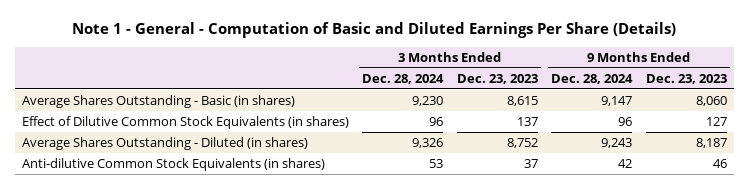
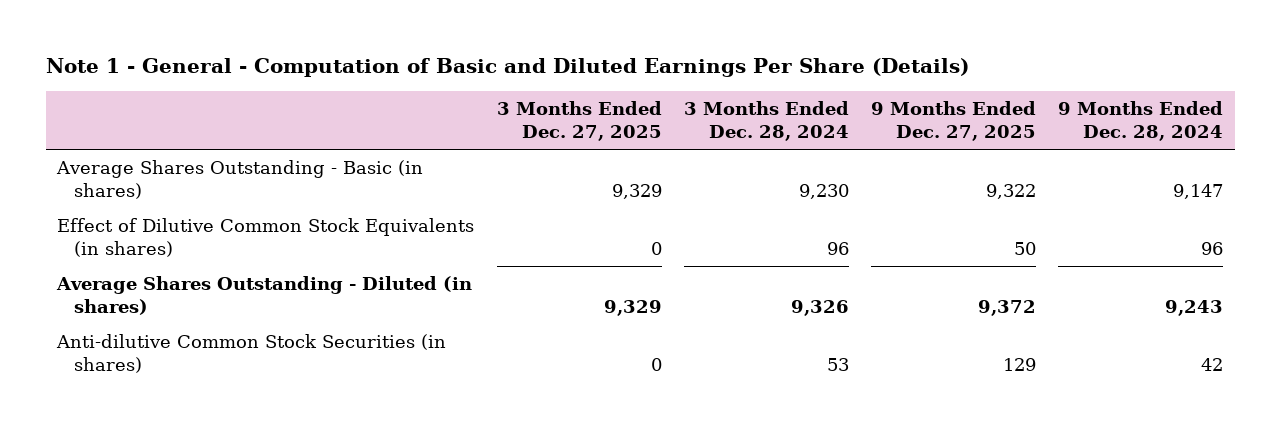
[456,73,538,84] Dec. 23, 2023 -> none
[645,73,727,84] Dec. 23, 2023 -> none
none -> [496,101,662,141] 3 Months Ended Dec. 27, 2025
none -> [871,101,1037,141] 9 Months Ended Dec. 27, 2025
[21,157,325,171] Anti-dilutive Common Stock Equivalents (in shares) -> [56,334,447,373] Anti-dilutive Common Stock Securities (in shares)

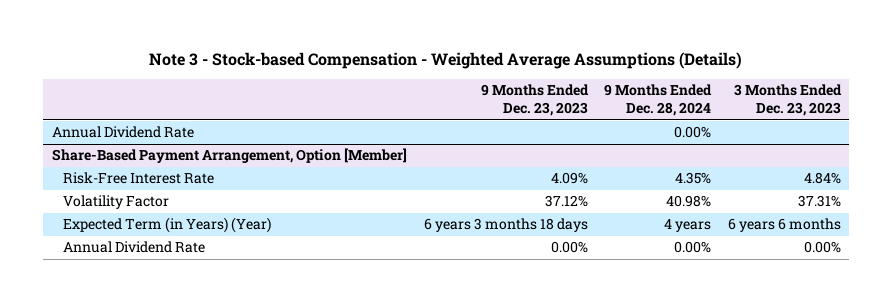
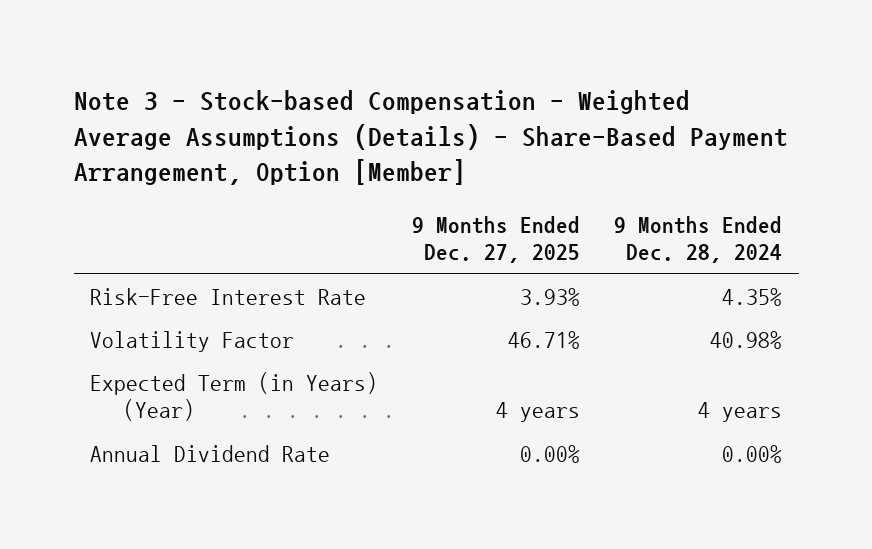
[149,51,743,69] Note 3 - Stock-based Compensation - Weighted Average Assumptions (Details) -> [73,90,788,186] Note 3 - Stock-based Compensation - Weighted Average Assumptions (Details) - Share-Based Payment Arrangement, Option [Member]
[480,84,589,117] 9 Months Ended Dec. 23, 2023 -> none
[734,84,843,117] 3 Months Ended Dec. 23, 2023 -> none
none -> [412,216,581,264] 9 Months Ended Dec. 27, 2025
[51,126,194,139] Annual Dividend Rate -> none
[51,148,407,164] Share-Based Payment Arrangement, Option [Member] -> none

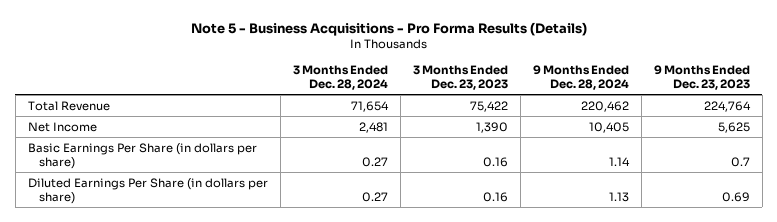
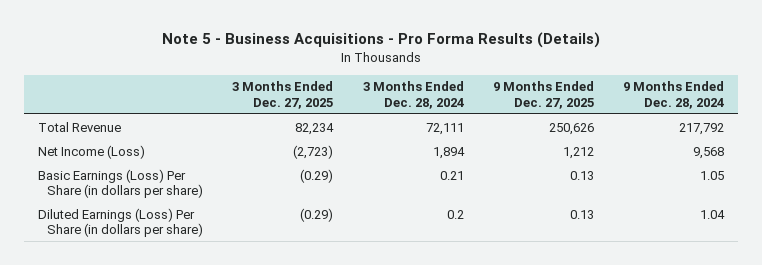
[412,65,508,91] 3 Months Ended Dec. 23, 2023 -> none
[653,65,750,91] 9 Months Ended Dec. 23, 2023 -> none
none -> [232,81,334,109] 3 Months Ended Dec. 27, 2025
none -> [492,81,594,109] 9 Months Ended Dec. 27, 2025
[350,100,389,112] 71,654 -> [425,122,464,135] 72,111
[580,100,629,112] 220,462 -> [678,122,724,135] 217,792
[27,121,97,132] Net Income -> [38,144,146,159] Net Income (Loss)
[358,121,388,133] 2,481 -> [432,146,465,159] 1,894
[588,121,629,133] 10,405 -> [692,146,724,159] 9,568
[27,142,257,169] Basic Earnings Per Share (in dollars per share) -> [38,168,204,199] Basic Earnings (Loss) Per Share (in dollars per share)
[361,156,388,167] 0.27 -> [439,170,464,180] 0.21
[608,156,630,166] 1.14 -> [699,170,724,180] 1.05
[27,177,268,204] Diluted Earnings Per Share (in dollars per share) -> [38,207,204,238] Diluted Earnings (Loss) Per Share (in dollars per share)
[361,191,388,202] 0.27 -> [446,209,464,219] 0.2
[608,191,629,202] 1.13 -> [699,209,725,219] 1.04

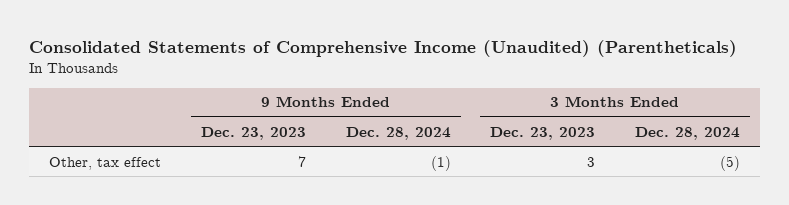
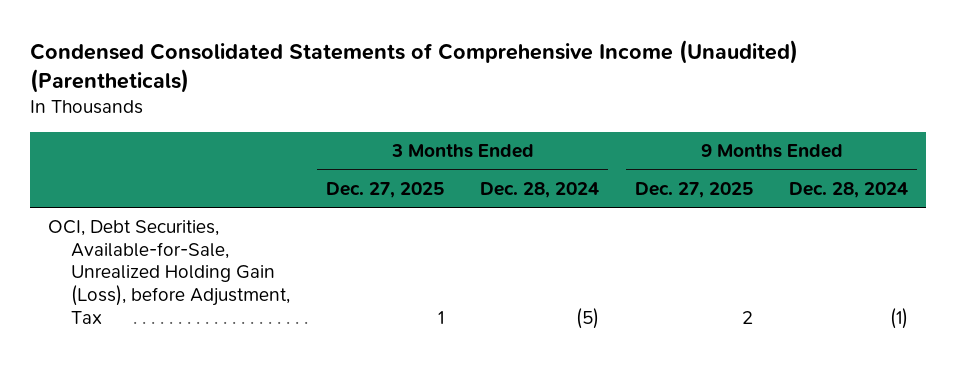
[29,39,738,57] Consolidated Statements of Comprehensive Income (Unaudited) (Parentheticals) -> [29,39,798,93] Condensed Consolidated Statements of Comprehensive Income (Unaudited) (Parentheticals)
[200,126,306,140] Dec. 23, 2023 -> none
[490,126,596,140] Dec. 23, 2023 -> none
none -> [326,181,445,198] Dec. 27, 2025
none -> [635,181,754,198] Dec. 27, 2025
[49,156,162,170] Other, tax effect -> [47,220,291,324] OCI, Debt Securities, Available-for-Sale, Unrealized Holding Gain (Loss), before Adjustment, Tax

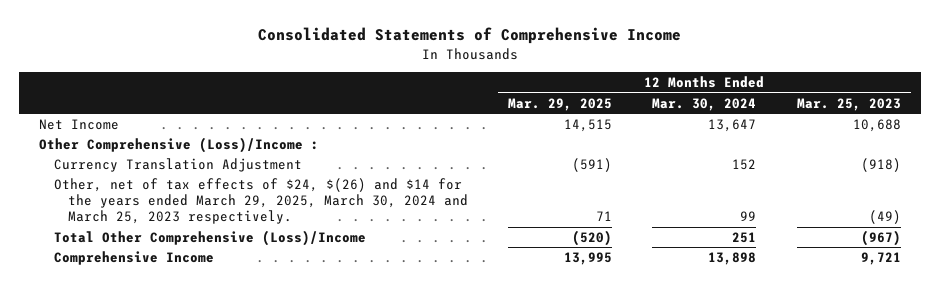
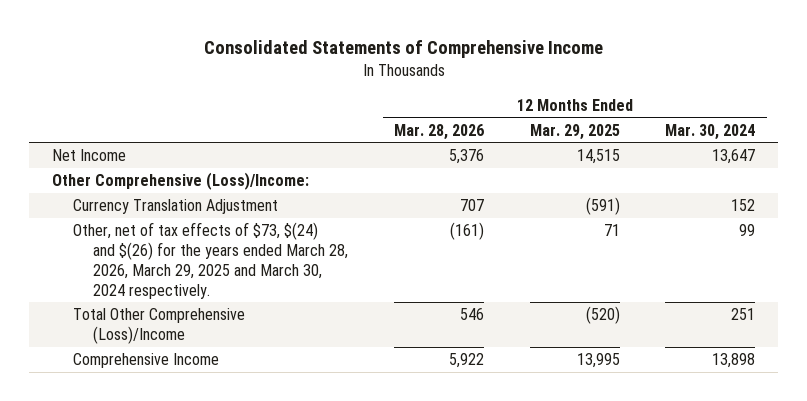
[796,97,901,111] Mar. 25, 2023 -> none
none -> [393,123,484,140] Mar. 28, 2026
[39,136,320,153] Other Comprehensive (Loss)/Income : -> [52,172,310,191] Other Comprehensive (Loss)/Income:
[53,177,469,225] Other, net of tax effects of $24, $(26) and $14 for the years ended March 29, 2025, March 30, 2024 and March 25, 2023 respectively. -> [72,222,349,299] Other, net of tax effects of $73, $(24) and $(26) for the years ended March 28, 2026, March 29, 2025 and March 30, 2024 respectively.

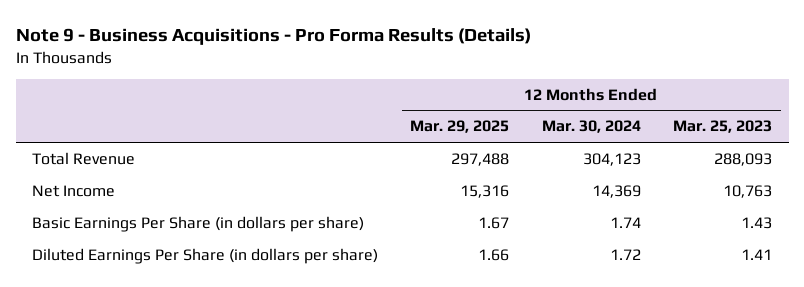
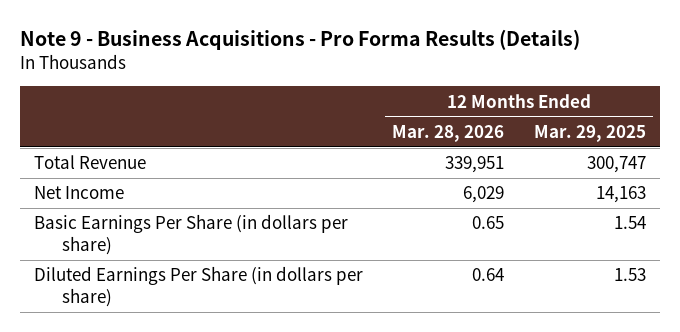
[541,120,641,134] Mar. 30, 2024 -> none
[673,120,773,134] Mar. 25, 2023 -> none
none -> [392,124,505,142] Mar. 28, 2026
[451,153,510,167] 297,488 -> [586,156,646,174] 300,747
[460,185,510,199] 15,316 -> [595,186,646,204] 14,163
[478,217,510,230] 1.67 -> [613,216,646,230] 1.54
[478,249,510,262] 1.66 -> [613,268,646,282] 1.53

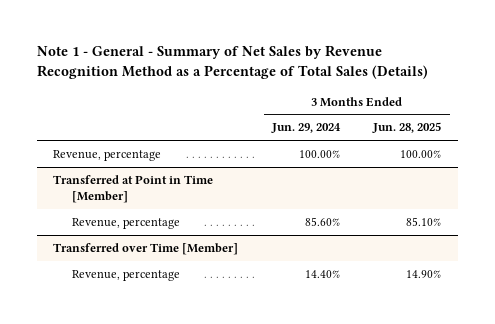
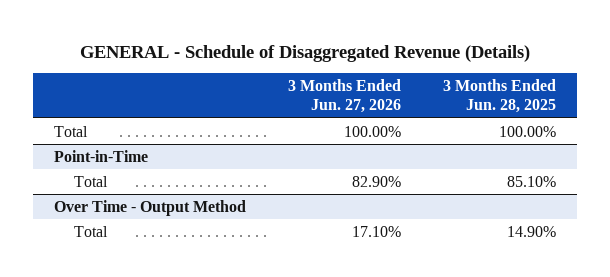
[36,45,428,79] Note 1 - General - Summary of Net Sales by Revenue Recognition Method as a Percentage of Total Sales (Details) -> [79,44,530,62] GENERAL - Schedule of Disaggregated Revenue (Details)
[270,123,341,134] Jun. 29, 2024 -> none
none -> [287,79,401,114] 3 Months Ended Jun. 27, 2026
[53,150,162,162] Revenue, percentage -> [53,125,88,137] Total
[53,175,214,203] Transferred at Point in Time [Member] -> [53,149,148,162] Point-in-Time
[72,218,181,230] Revenue, percentage -> [74,175,109,187] Total
[53,243,239,256] Transferred over Time [Member] -> [53,199,246,216] Over Time - Output Method
[72,270,181,282] Revenue, percentage -> [74,225,109,237] Total

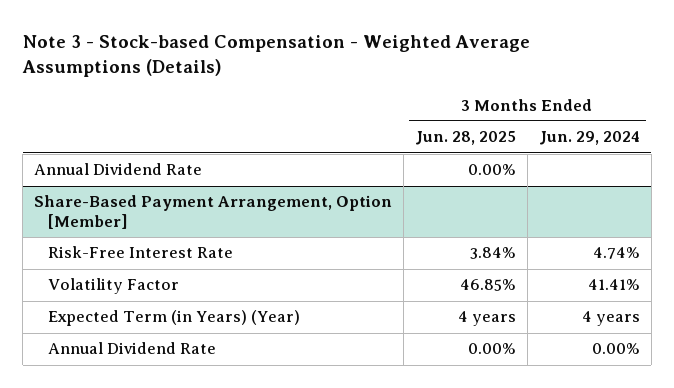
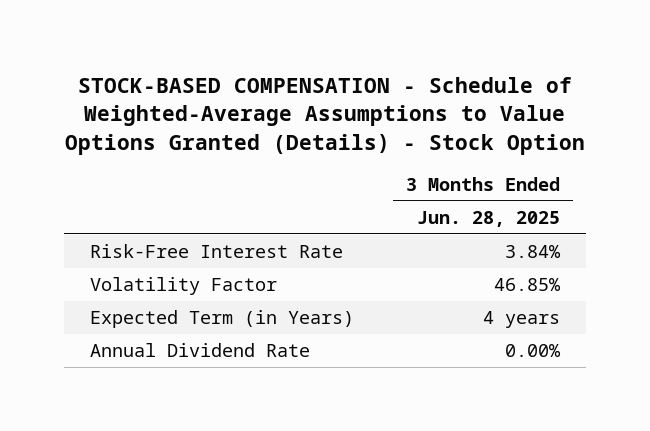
[21,34,530,78] Note 3 - Stock-based Compensation - Weighted Average Assumptions (Details) -> [64,76,585,155] STOCK-BASED COMPENSATION - Schedule of Weighted-Average Assumptions to Value Options Granted (Details) - Stock Option
[538,131,640,146] Jun. 29, 2024 -> none
[34,163,203,176] Annual Dividend Rate -> none
[34,195,393,230] Share-Based Payment Arrangement, Option [Member] -> none
[48,310,301,327] Expected Term (in Years) (Year) -> [89,309,354,328] Expected Term (in Years)

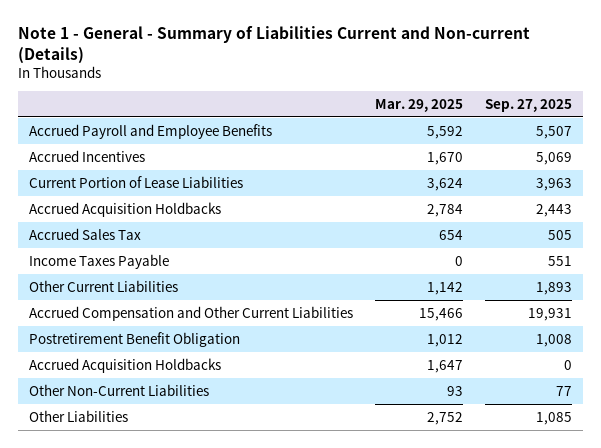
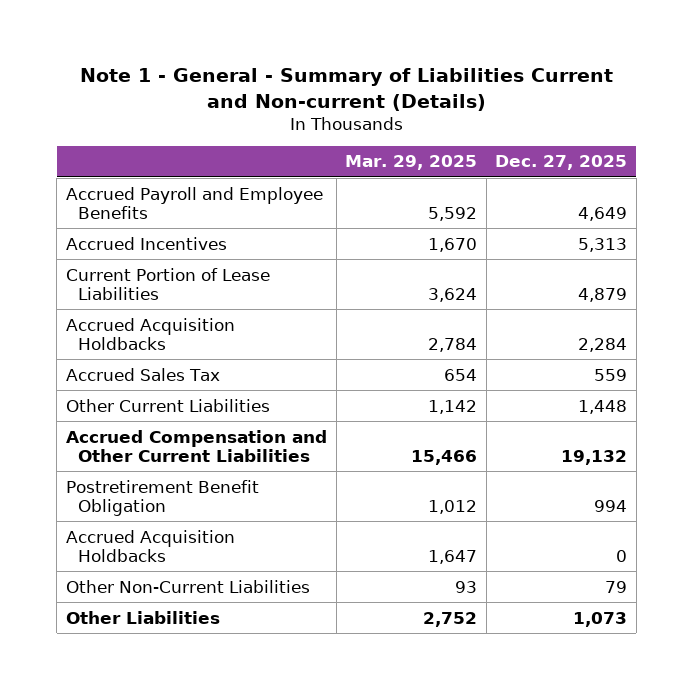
[485,99,573,113] Sep. 27, 2025 -> none
none -> [495,155,628,171] Dec. 27, 2025
[28,253,169,269] Income Taxes Payable -> none

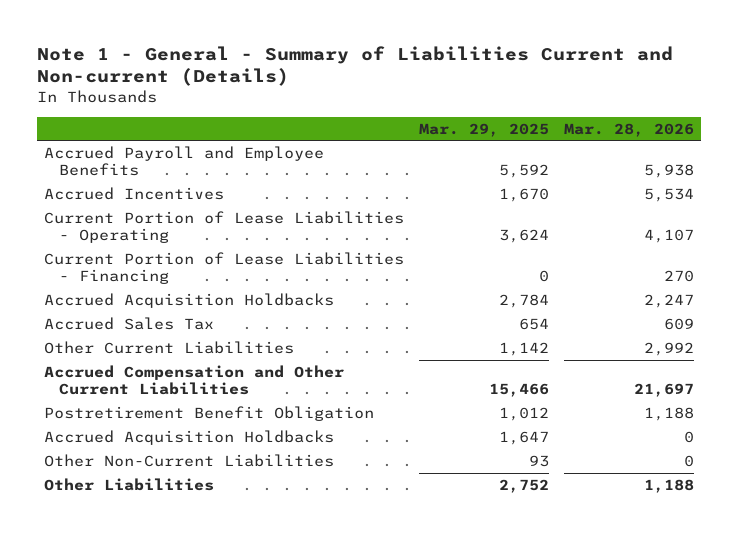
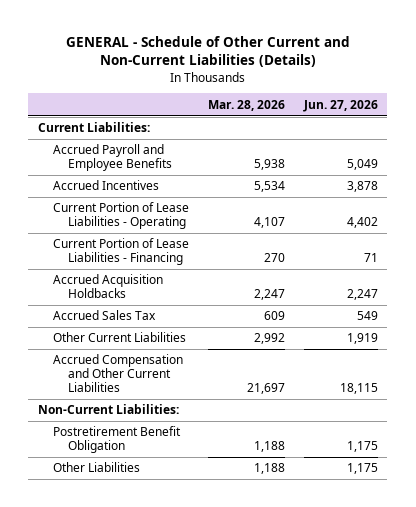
[36,45,673,87] Note 1 - General - Summary of Liabilities Current and Non-current (Details) -> [65,35,350,68] GENERAL - Schedule of Other Current and Non-Current Liabilities (Details)
[419,122,550,137] Mar. 29, 2025 -> none
none -> [302,99,378,112] Jun. 27, 2026
none -> [37,122,150,133] Current Liabilities:
none -> [37,404,179,415] Non-Current Liabilities:
[44,429,335,445] Accrued Acquisition Holdbacks -> none
[44,453,335,467] Other Non-Current Liabilities -> none

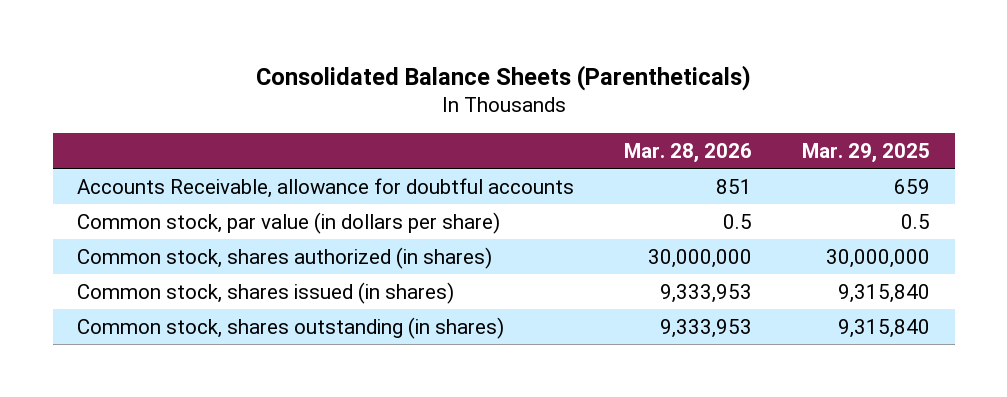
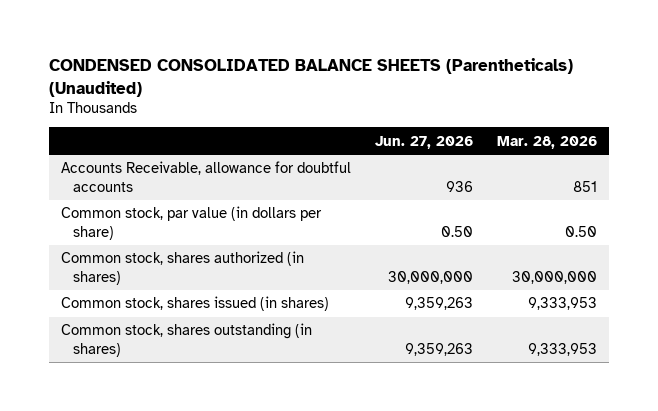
[255,64,751,91] Consolidated Balance Sheets (Parentheticals) -> [48,58,573,97] CONDENSED CONSOLIDATED BALANCE SHEETS (Parentheticals) (Unaudited)
[801,143,930,164] Mar. 29, 2025 -> none
none -> [374,135,473,149] Jun. 27, 2026
[723,213,753,229] 0.5 -> [565,225,598,237] 0.50

